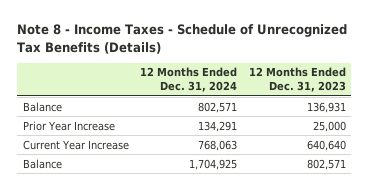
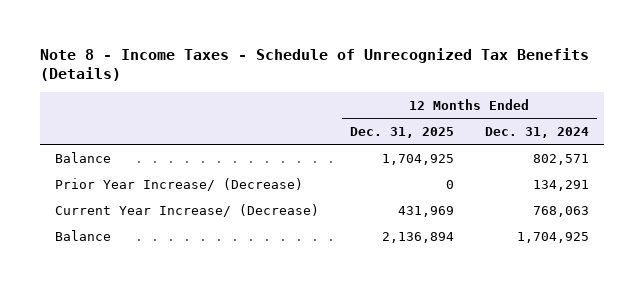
[248,67,346,93] 12 Months Ended Dec. 31, 2023 -> none
none -> [350,127,455,139] Dec. 31, 2025
[22,120,115,131] Prior Year Increase -> [55,177,304,191] Prior Year Increase/ (Decrease)
[22,139,129,150] Current Year Increase -> [55,203,320,217] Current Year Increase/ (Decrease)

